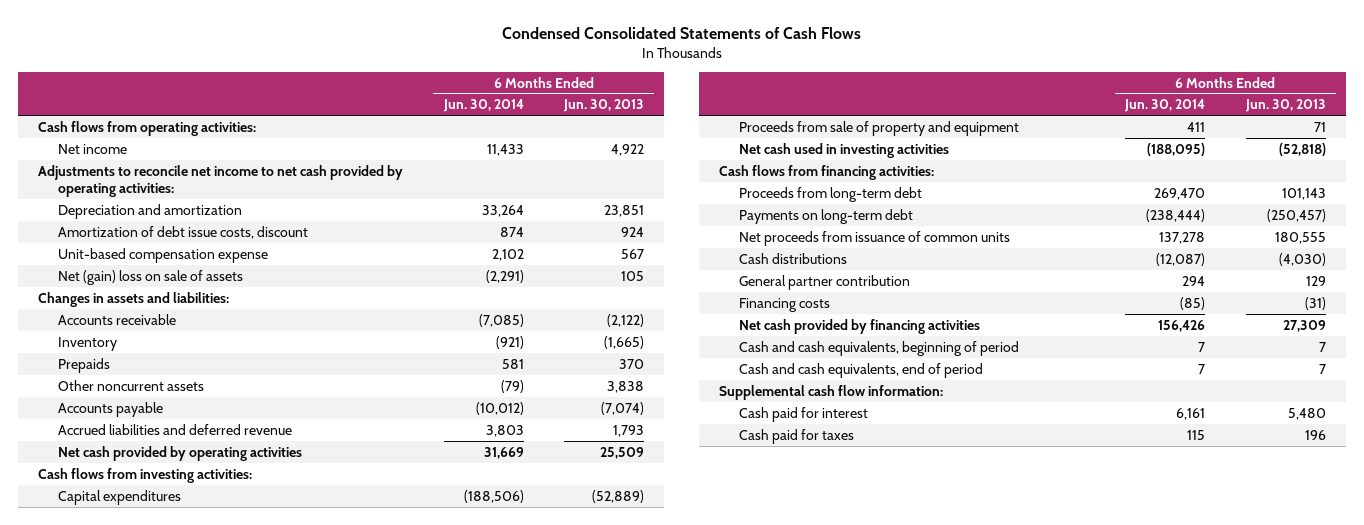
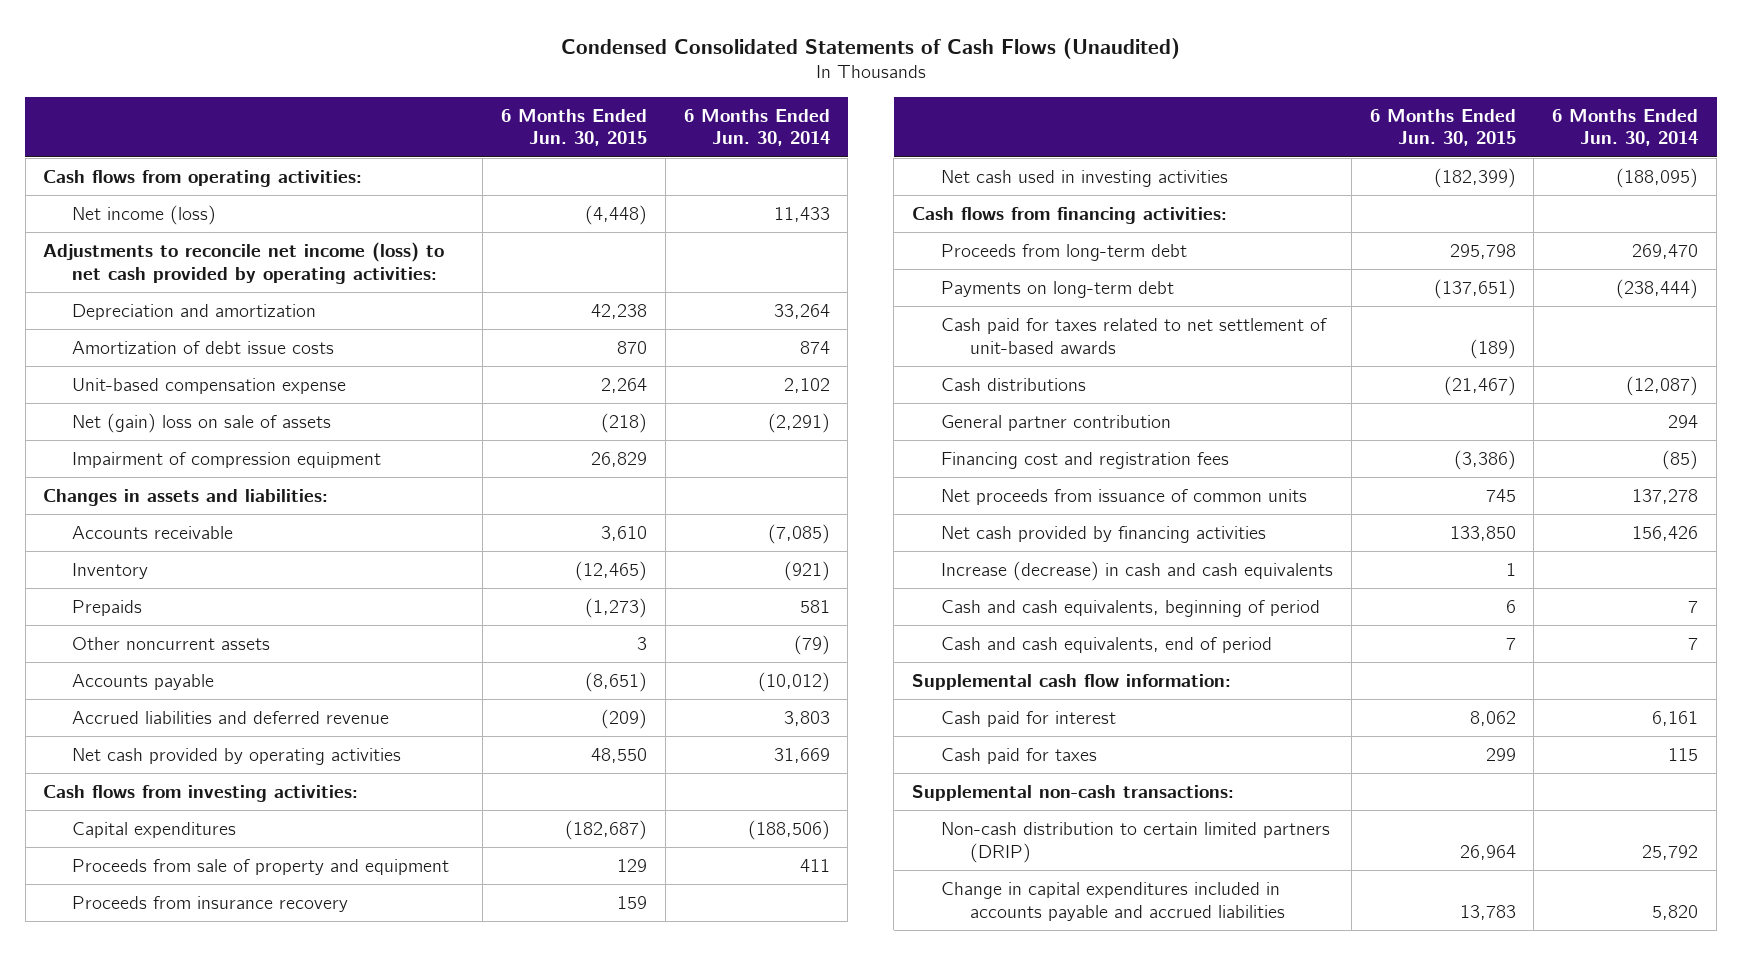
[501,27,861,40] Condensed Consolidated Statements of Cash Flows -> [560,37,1180,59] Condensed Consolidated Statements of Cash Flows (Unaudited)
[563,99,645,113] Jun. 30, 2013 -> none
none -> [500,108,647,147] 6 Months Ended Jun. 30, 2015
[57,143,127,154] Net income -> [72,204,217,225] Net income (loss)
[38,164,404,198] Adjustments to reconcile net income to net cash provided by operating activities: -> [43,241,445,284] Adjustments to reconcile net income (loss) to net cash provided by operating activities:
[57,225,308,239] Amortization of debt issue costs, discount -> [72,340,335,354] Amortization of debt issue costs
none -> [72,451,382,468] Impairment of compression equipment
none -> [72,895,349,912] Proceeds from insurance recovery
none -> [940,317,1327,354] Cash paid for taxes related to net settlement of unit-based awards
[739,297,831,312] Financing costs -> [940,451,1229,469] Financing cost and registration fees
[739,230,1011,246] Net proceeds from issuance of common units -> [940,488,1307,505] Net proceeds from issuance of common units
none -> [940,560,1333,581] Increase (decrease) in cash and cash equivalents
none -> [912,784,1235,801] Supplemental non-cash transactions:
none -> [940,821,1330,863] Non-cash distribution to certain limited partners (DRIP)
none -> [940,881,1285,921] Change in capital expenditures included in accounts payable and accrued liabilities

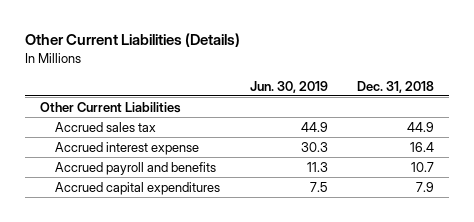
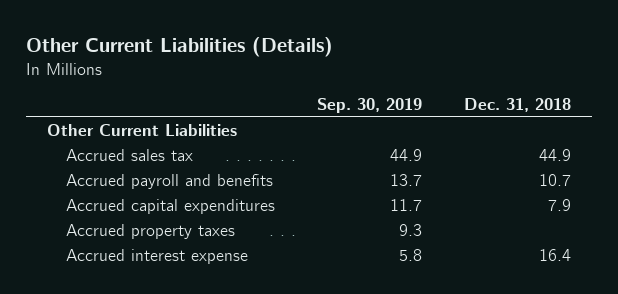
[249,80,328,93] Jun. 30, 2019 -> none
none -> [317,98,423,114] Sep. 30, 2019
none -> [66,224,236,240] Accrued property taxes
[54,141,199,155] Accrued interest expense -> [66,249,249,265] Accrued interest expense

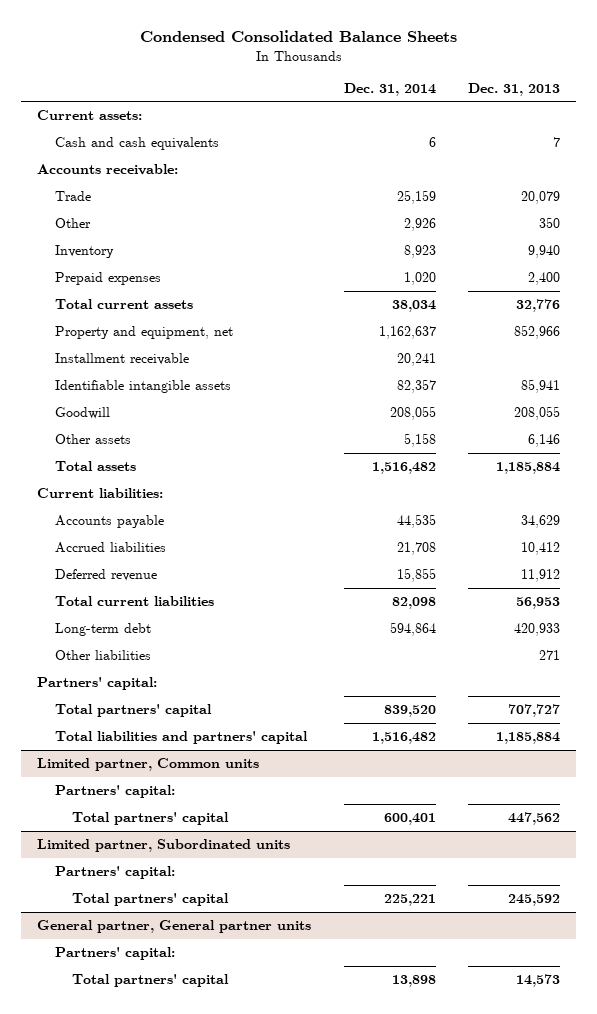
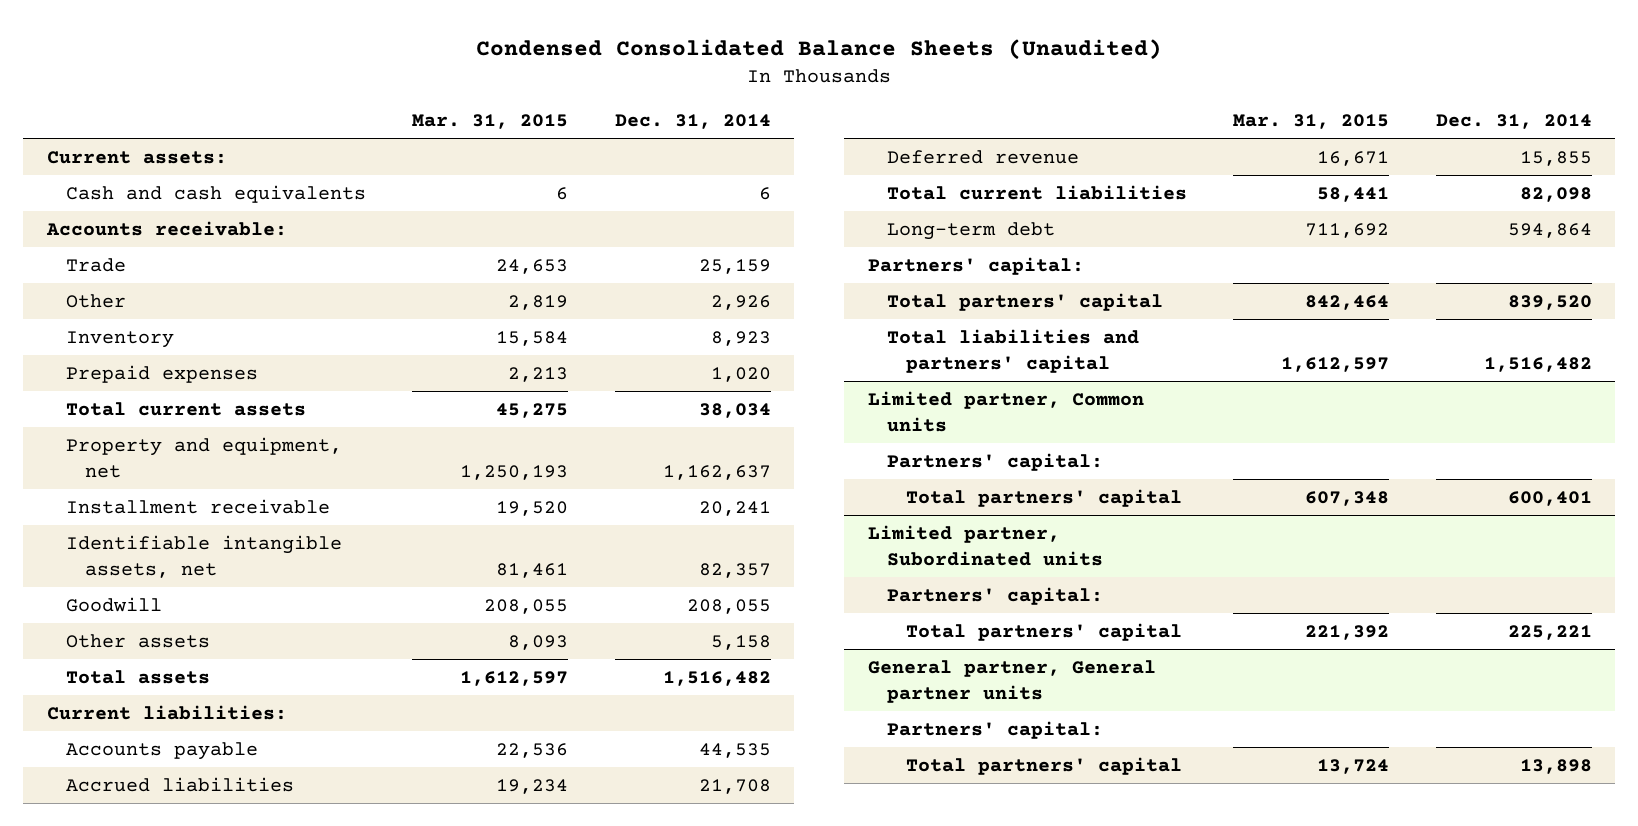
[139,30,457,43] Condensed Consolidated Balance Sheets -> [476,38,1163,60] Condensed Consolidated Balance Sheets (Unaudited)
[467,82,560,96] Dec. 31, 2013 -> none
none -> [412,114,569,130] Mar. 31, 2015
[54,380,231,394] Identifiable intangible assets -> [65,534,342,578] Identifiable intangible assets, net
[54,650,151,661] Other liabilities -> none

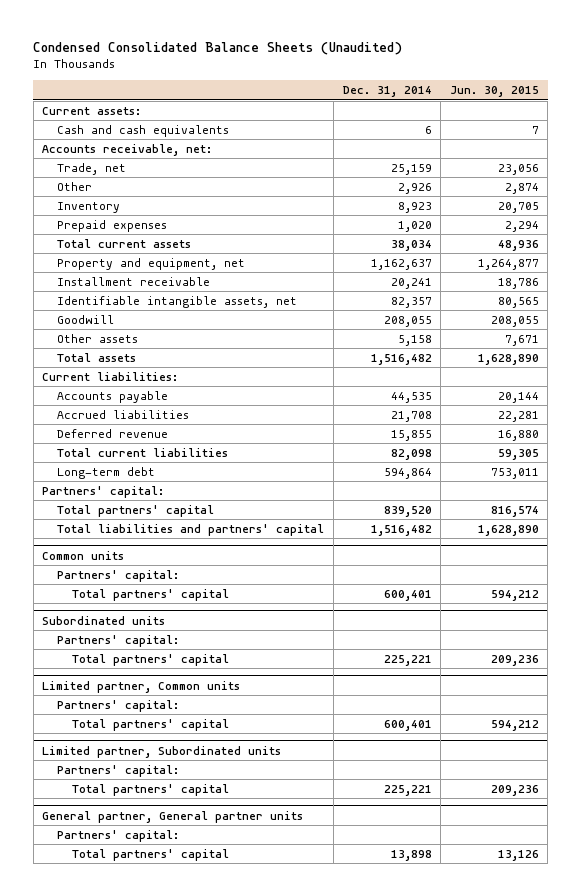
[412,114,569,130] Mar. 31, 2015 -> none
none -> [449,86,539,98] Jun. 30, 2015
[45,220,287,236] Accounts receivable: -> [42,143,213,156] Accounts receivable, net:
[65,257,126,272] Trade -> [57,162,127,175] Trade, net
none -> [42,550,125,560] Common units
none -> [57,569,180,582] Partners' capital:
none -> [72,588,230,601] Total partners' capital
none -> [42,615,166,625] Subordinated units
none -> [57,634,180,647] Partners' capital:
none -> [72,653,230,666] Total partners' capital

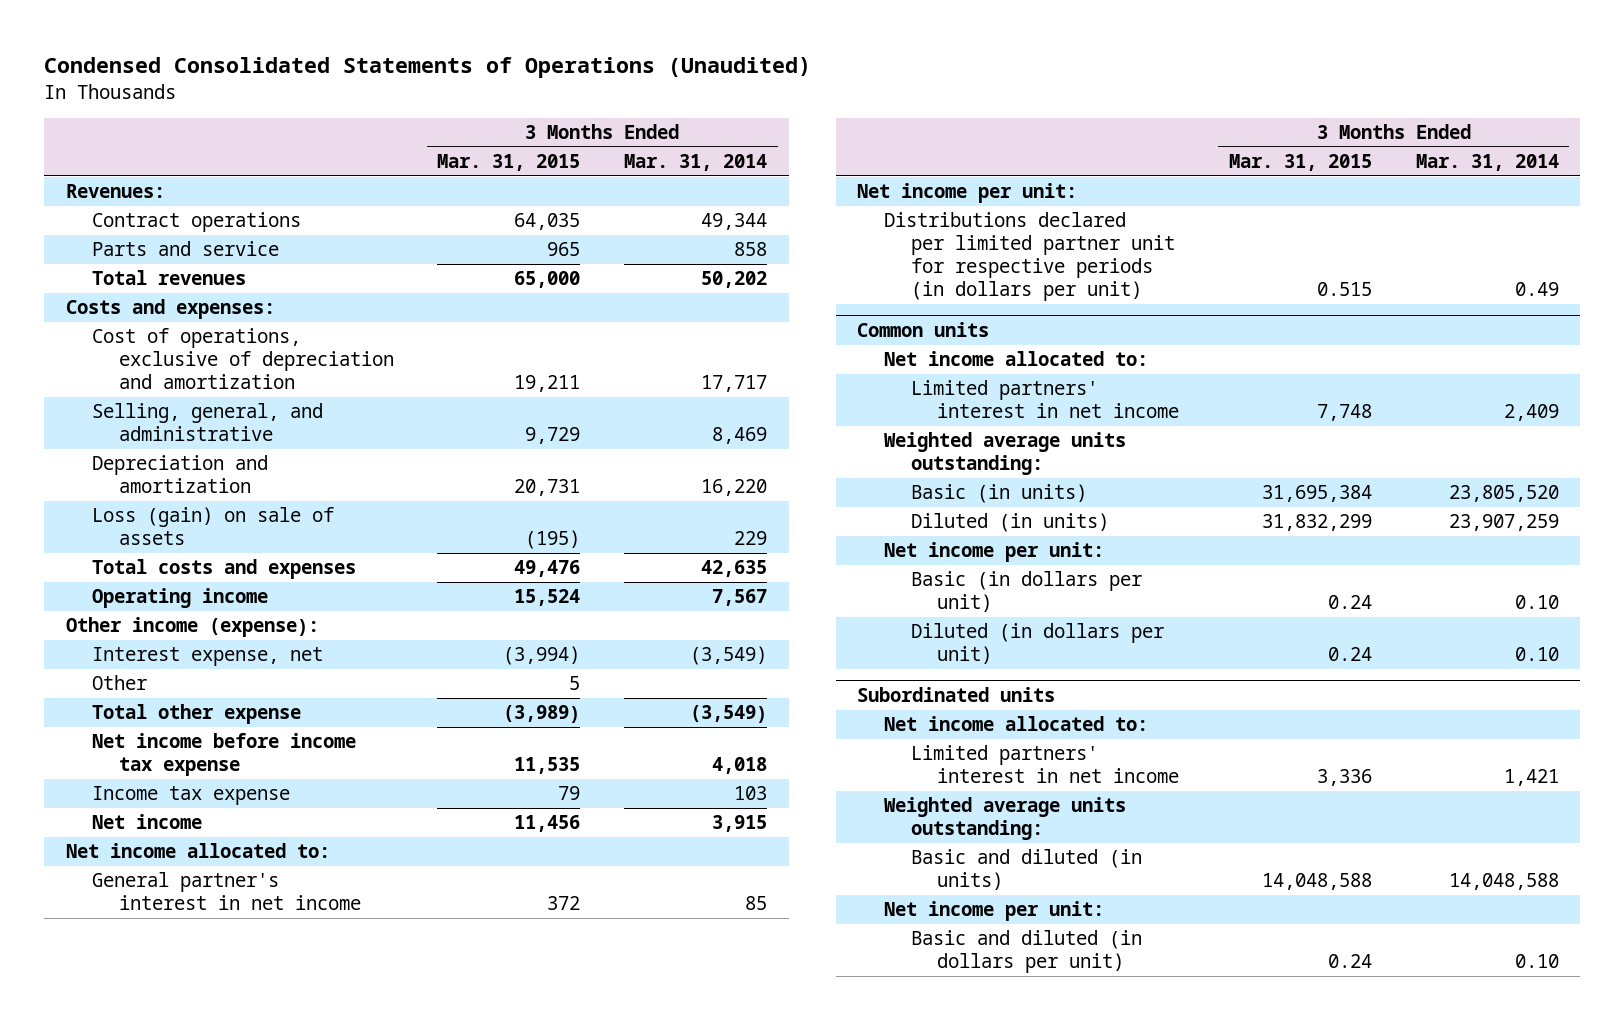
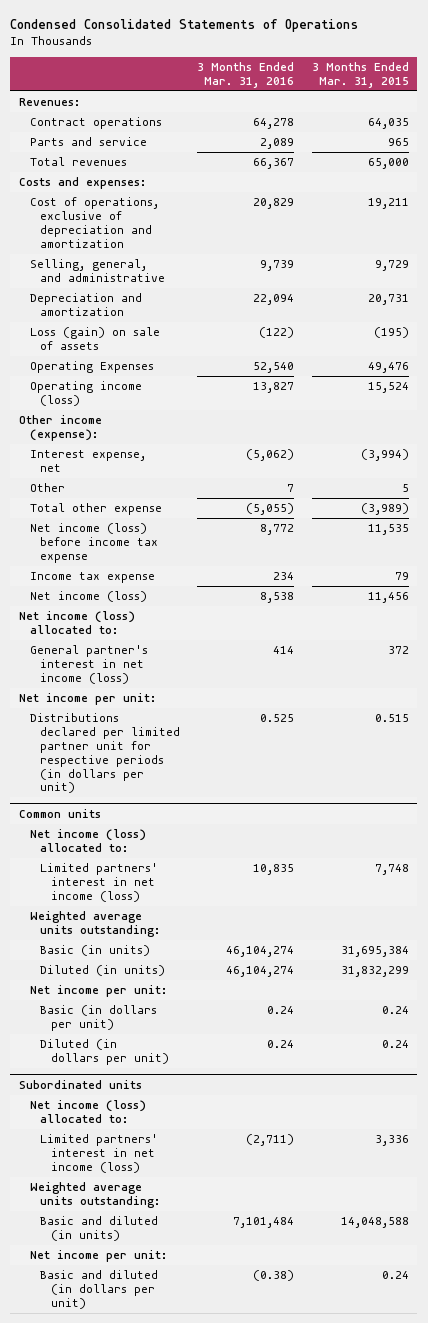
[44,57,812,79] Condensed Consolidated Statements of Operations (Unaudited) -> [10,18,359,32] Condensed Consolidated Statements of Operations
[623,154,767,172] Mar. 31, 2014 -> none
none -> [197,61,295,88] 3 Months Ended Mar. 31, 2016
[92,559,357,580] Total costs and expenses -> [29,361,154,374] Operating Expenses
[92,588,269,609] Operating income -> [29,381,142,406] Operating income (loss)
[92,733,357,777] Net income before income tax expense -> [29,523,159,563] Net income (loss) before income tax expense
[92,814,203,830] Net income -> [29,591,147,603] Net income (loss)
[65,843,330,859] Net income allocated to: -> [18,611,135,634] Net income (loss) allocated to:
[92,872,362,911] General partner's interest in net income -> [29,645,148,684] General partner's interest in net income (loss)
[884,351,1149,367] Net income allocated to: -> [29,829,146,852] Net income (loss) allocated to:
[910,380,1180,419] Limited partners' interest in net income -> [40,863,159,902] Limited partners' interest in net income (loss)
[884,716,1149,732] Net income allocated to: -> [29,1100,146,1123] Net income (loss) allocated to:
[910,745,1180,784] Limited partners' interest in net income -> [40,1134,159,1173] Limited partners' interest in net income (loss)

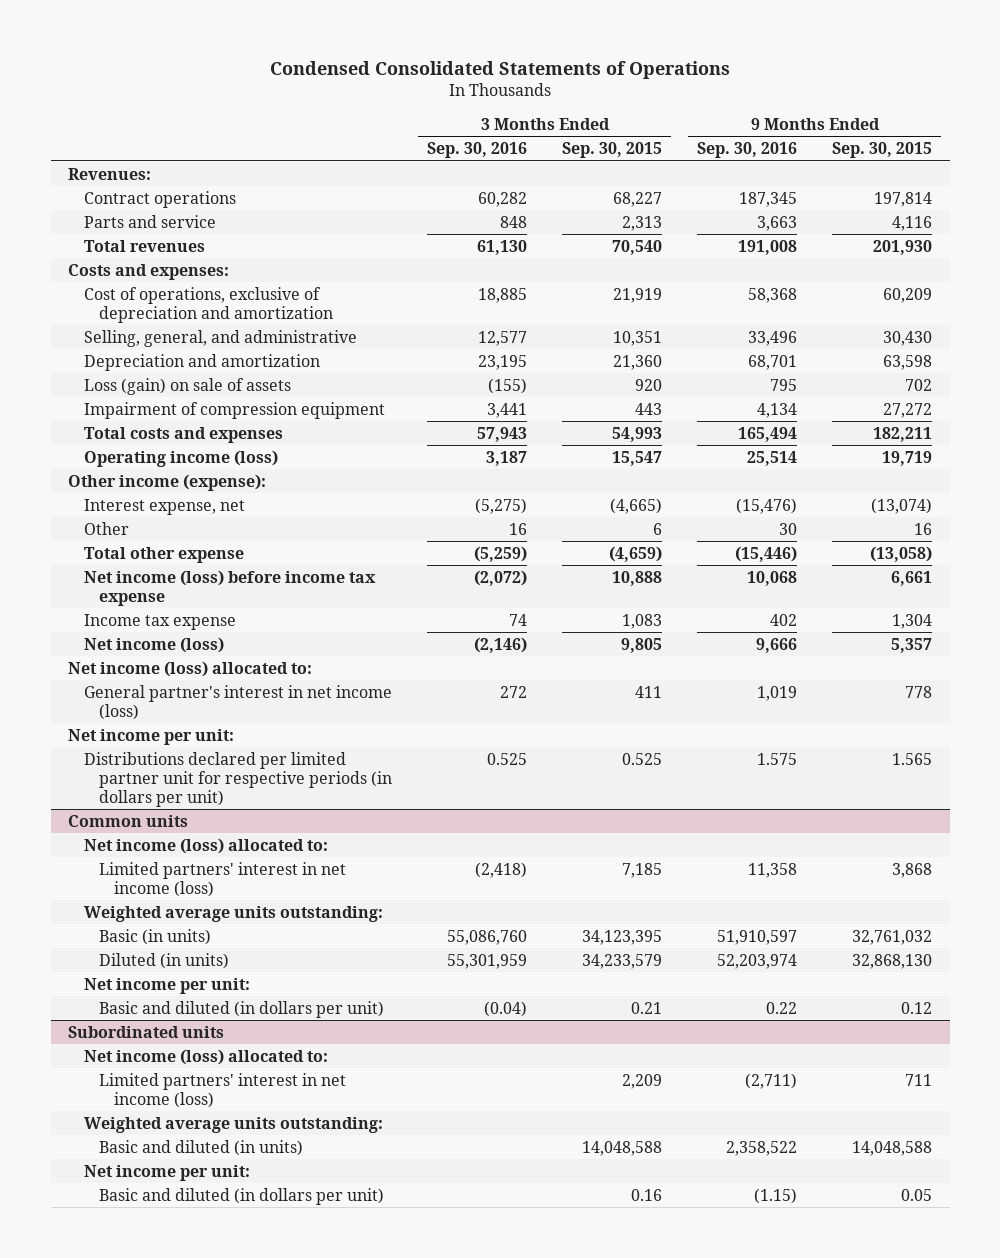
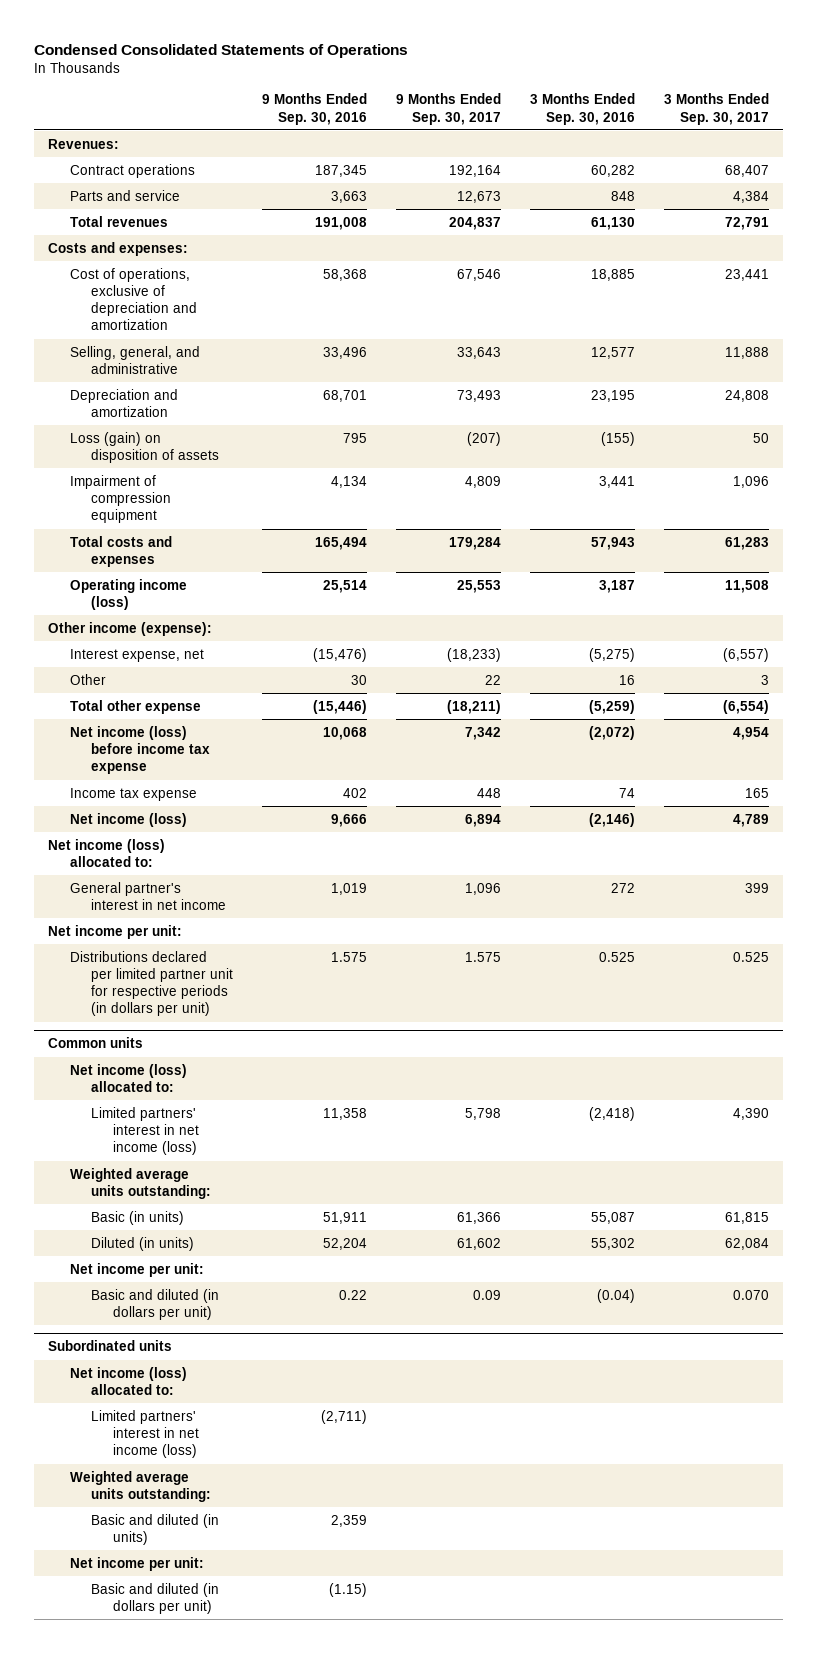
[562,142,663,159] Sep. 30, 2015 -> none
[832,142,933,159] Sep. 30, 2015 -> none
none -> [396,93,502,125] 9 Months Ended Sep. 30, 2017
none -> [663,93,769,125] 3 Months Ended Sep. 30, 2017
[83,377,291,395] Loss (gain) on sale of assets -> [69,431,220,463] Loss (gain) on disposition of assets
[83,684,392,720] General partner's interest in net income (loss) -> [69,881,227,910] General partner's interest in net income
[447,929,528,945] 55,086,760 -> [590,1211,635,1224] 55,087
[717,929,798,945] 51,910,597 -> [323,1211,368,1224] 51,911
[447,953,528,969] 55,301,959 -> [590,1237,635,1250] 55,302
[717,953,798,969] 52,203,974 -> [323,1237,368,1250] 52,204
[726,1140,798,1156] 2,358,522 -> [331,1514,368,1527] 2,359

